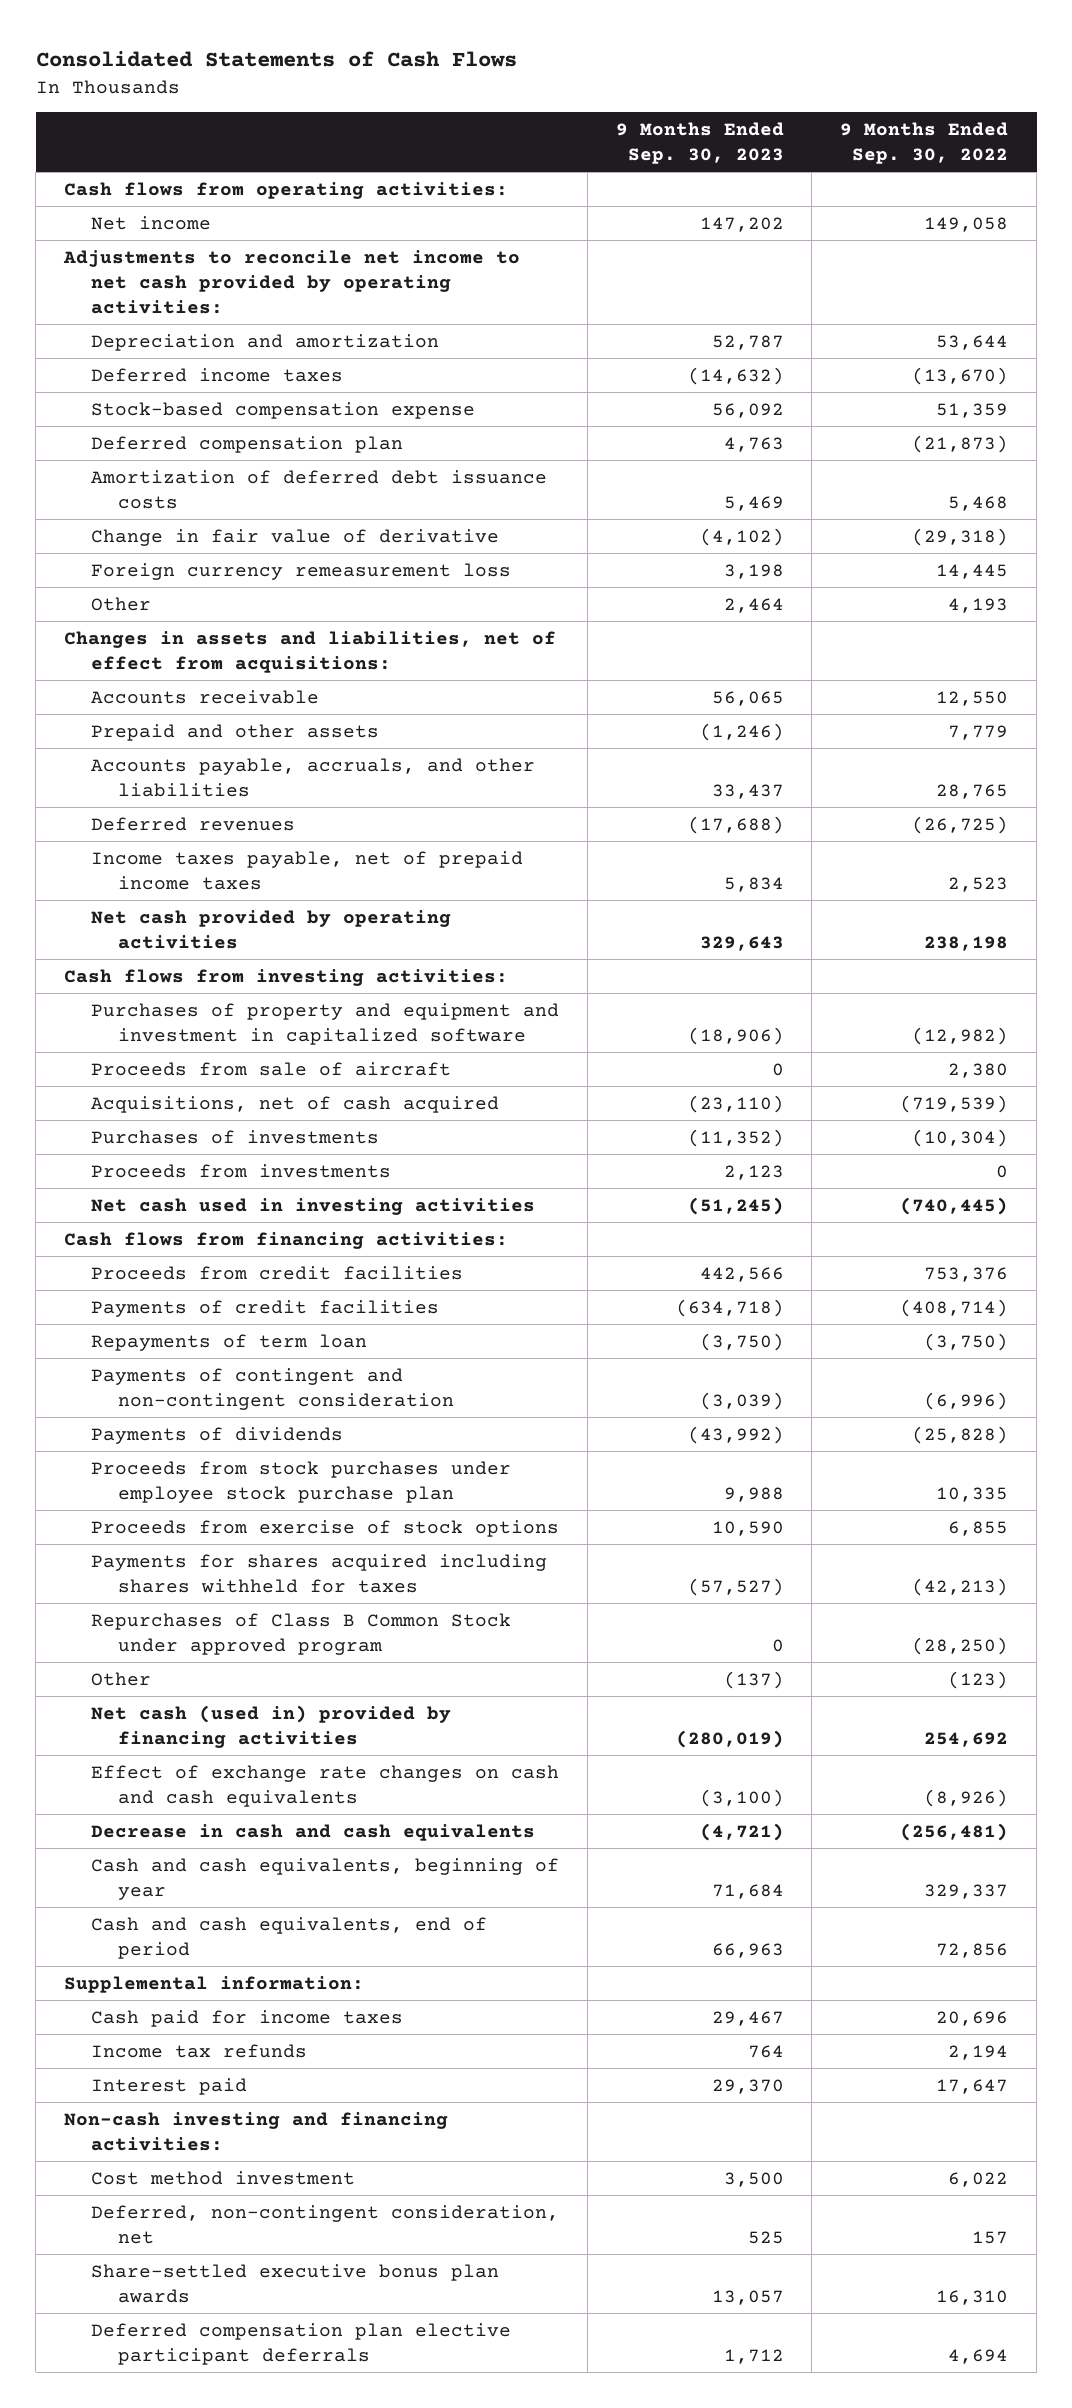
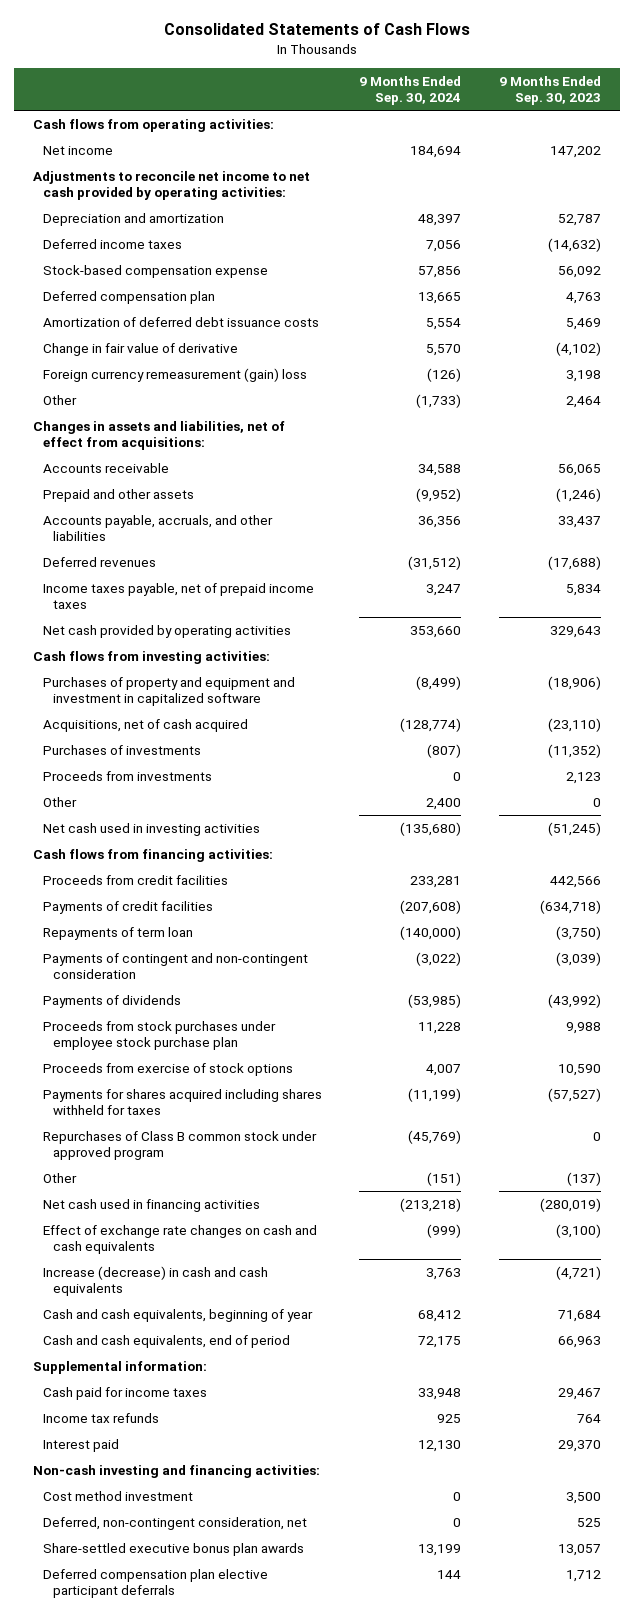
[840,121,1009,165] 9 Months Ended Sep. 30, 2022 -> none
none -> [359,75,462,105] 9 Months Ended Sep. 30, 2024
[90,562,511,580] Foreign currency remeasurement loss -> [42,367,307,382] Foreign currency remeasurement (gain) loss
[90,1061,451,1076] Proceeds from sale of aircraft -> none
none -> [42,796,77,807] Other
[90,1612,511,1655] Repurchases of Class B Common Stock under approved program -> [42,1130,317,1161] Repurchases of Class B common stock under approved program
[90,1704,451,1748] Net cash (used in) provided by financing activities -> [42,1198,260,1212] Net cash used in financing activities
[90,1823,535,1841] Decrease in cash and cash equivalents -> [42,1265,268,1297] Increase (decrease) in cash and cash equivalents

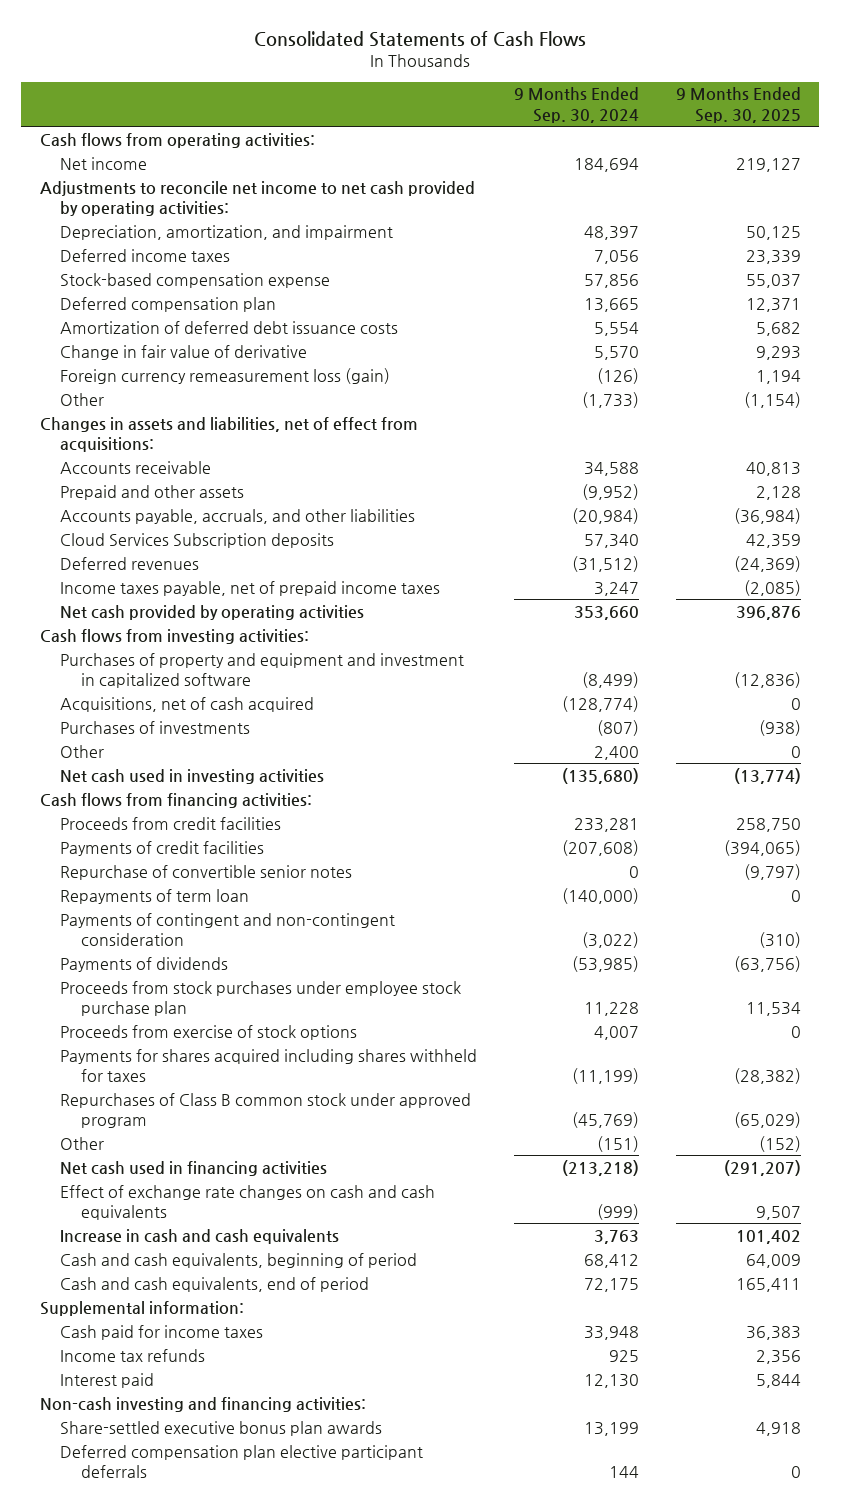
[498,75,601,105] 9 Months Ended Sep. 30, 2023 -> none
none -> [676,87,802,123] 9 Months Ended Sep. 30, 2025
[42,212,224,226] Depreciation and amortization -> [60,224,394,240] Depreciation, amortization, and impairment
[42,367,307,382] Foreign currency remeasurement (gain) loss -> [60,367,391,384] Foreign currency remeasurement loss (gain)
[418,515,462,528] 36,356 -> [572,507,640,524] (20,984)
none -> [60,532,335,548] Cloud Services Subscription deposits
[42,770,212,781] Proceeds from investments -> none
none -> [60,864,353,880] Repurchase of convertible senior notes
[42,1265,268,1297] Increase (decrease) in cash and cash equivalents -> [60,1228,340,1244] Increase in cash and cash equivalents
[42,1308,313,1322] Cash and cash equivalents, beginning of year -> [60,1252,418,1268] Cash and cash equivalents, beginning of period
[42,1490,193,1501] Cost method investment -> none
[42,1516,307,1530] Deferred, non-contingent consideration, net -> none

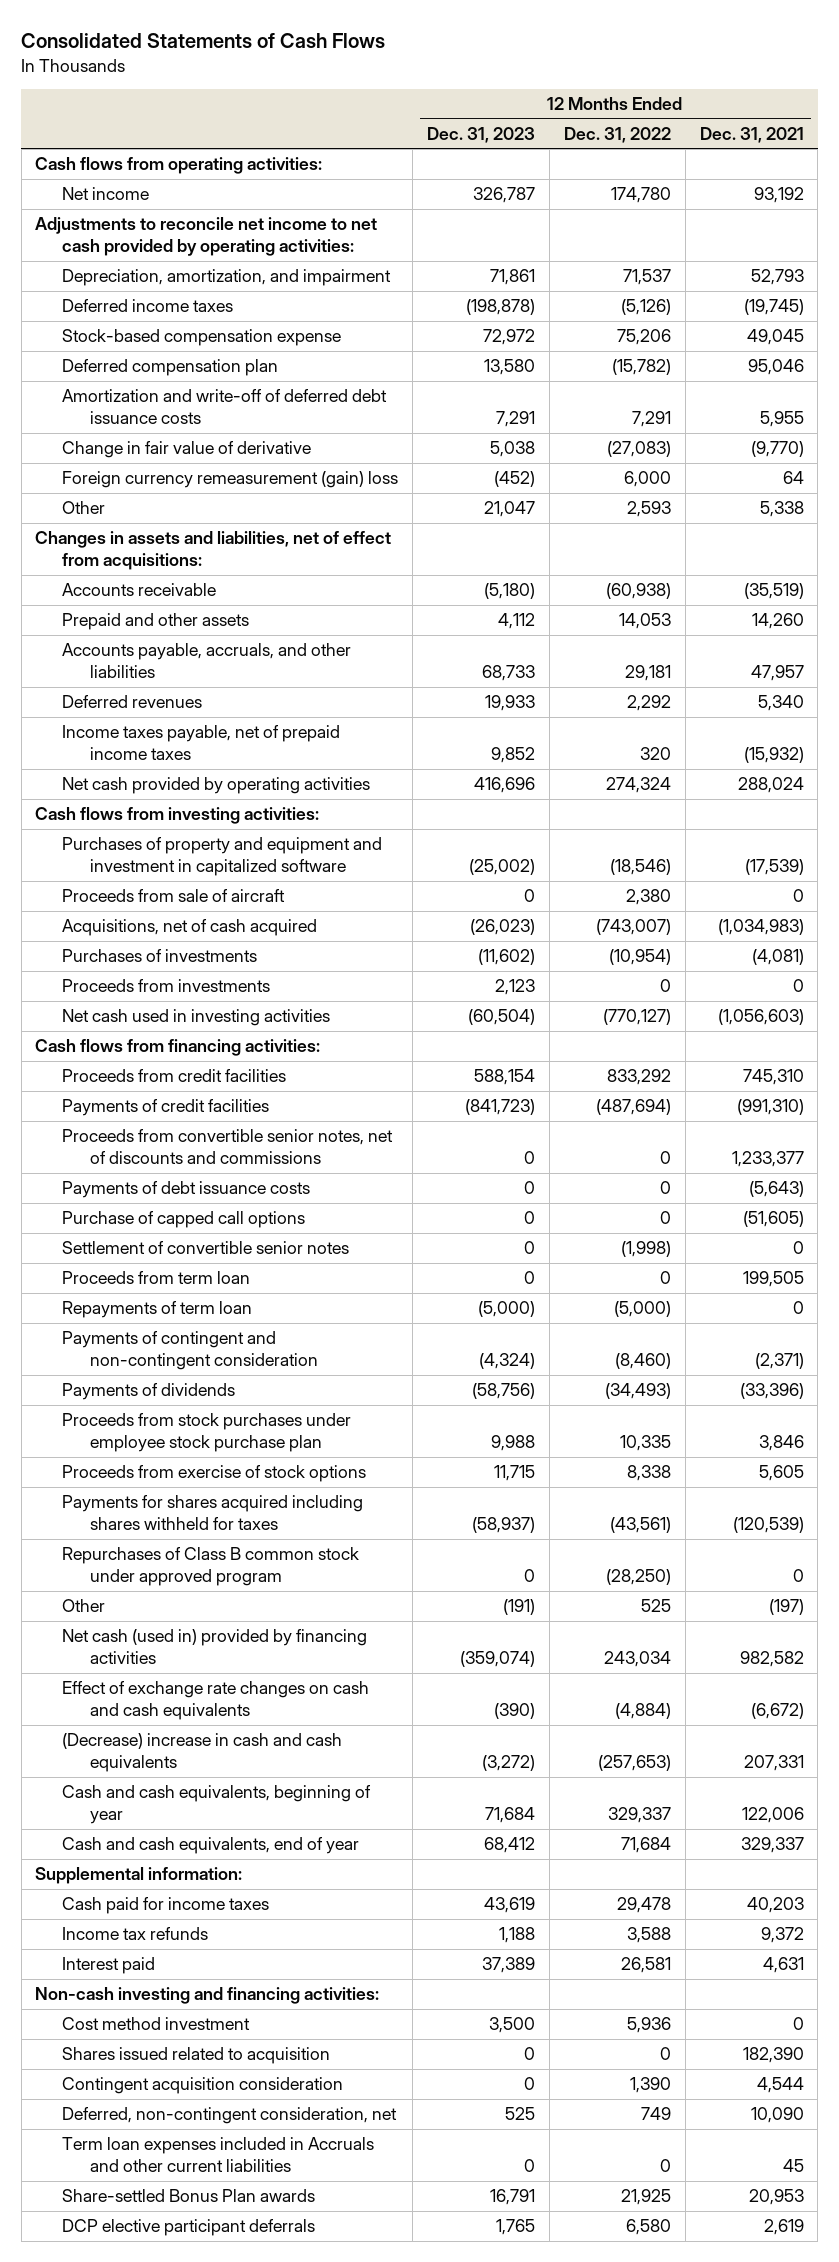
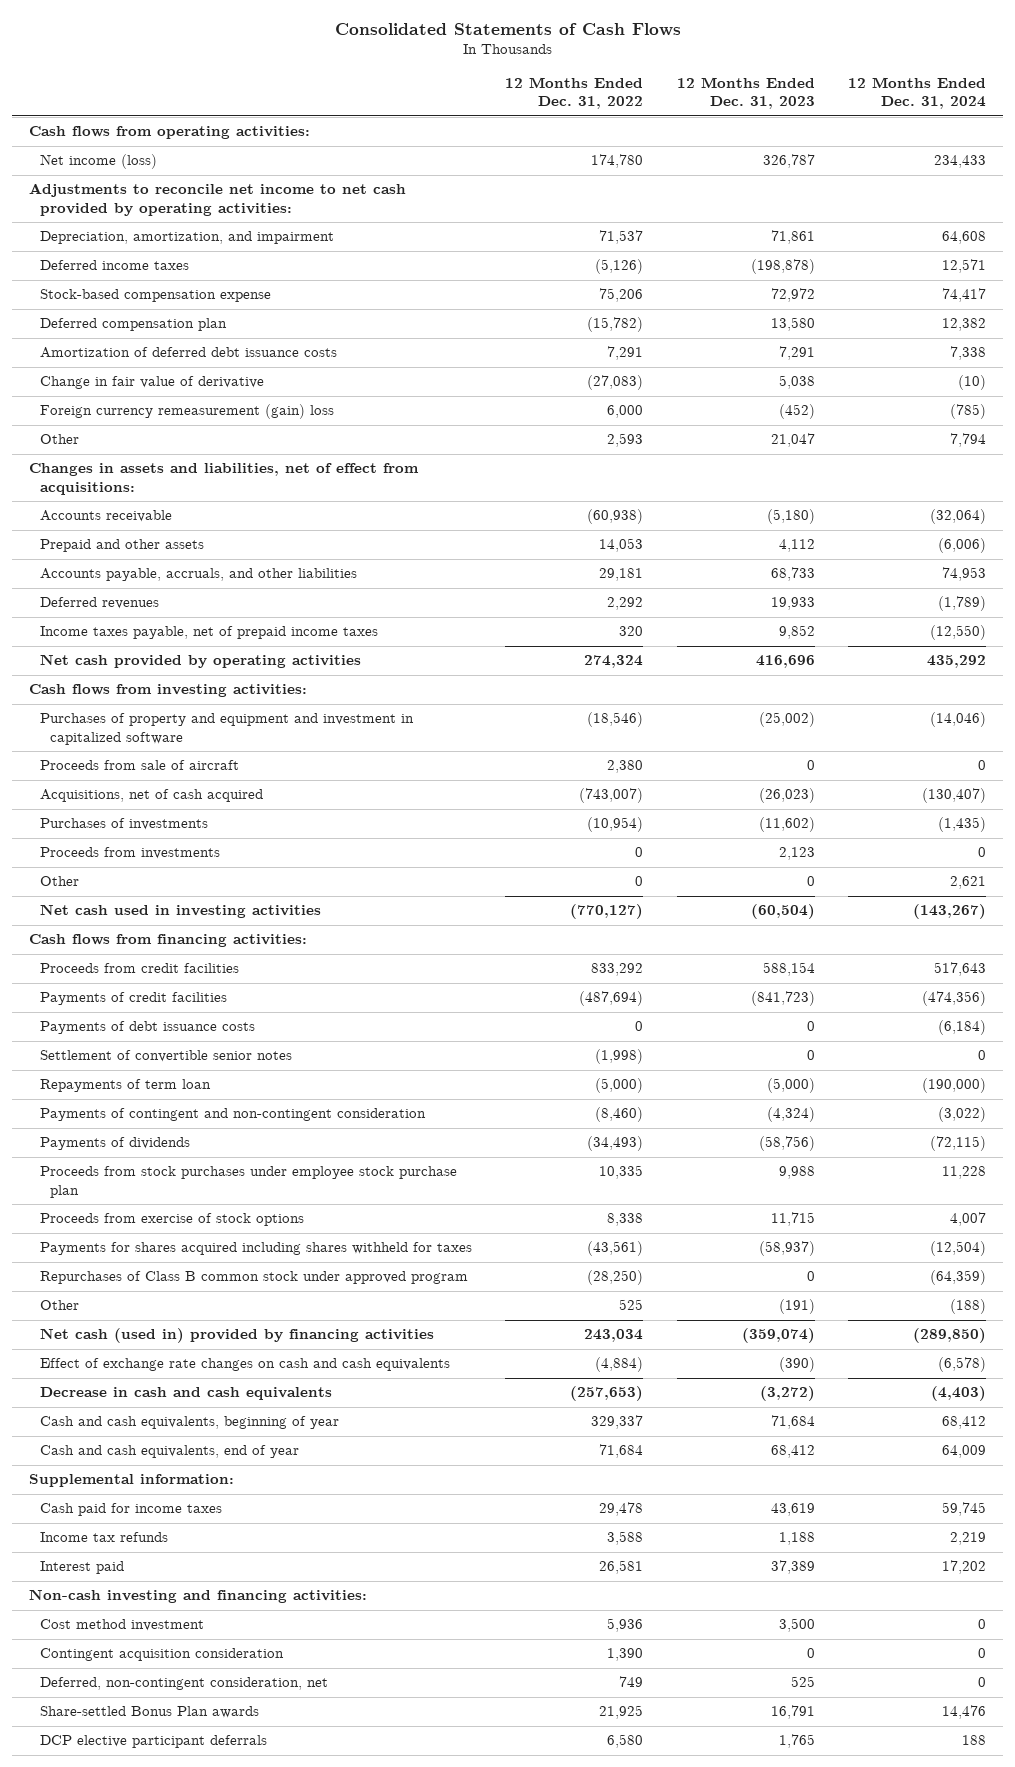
[699,126,804,143] Dec. 31, 2021 -> none
none -> [848,76,987,110] 12 Months Ended Dec. 31, 2024
[62,187,150,201] Net income -> [39,154,157,170] Net income (loss)
[62,389,388,425] Amortization and write-off of deferred debt issuance costs -> [39,347,337,359] Amortization of deferred debt issuance costs
none -> [39,876,79,887] Other
[62,1129,394,1165] Proceeds from convertible senior notes, net of discounts and commissions -> none
[62,1211,306,1229] Purchase of capped call options -> none
[62,1271,251,1285] Proceeds from term loan -> none
[62,1733,343,1773] (Decrease) increase in cash and cash equivalents -> [39,1387,332,1401] Decrease in cash and cash equivalents
[62,2047,331,2065] Shares issued related to acquisition -> none
[62,2137,375,2173] Term loan expenses included in Accruals and other current liabilities -> none

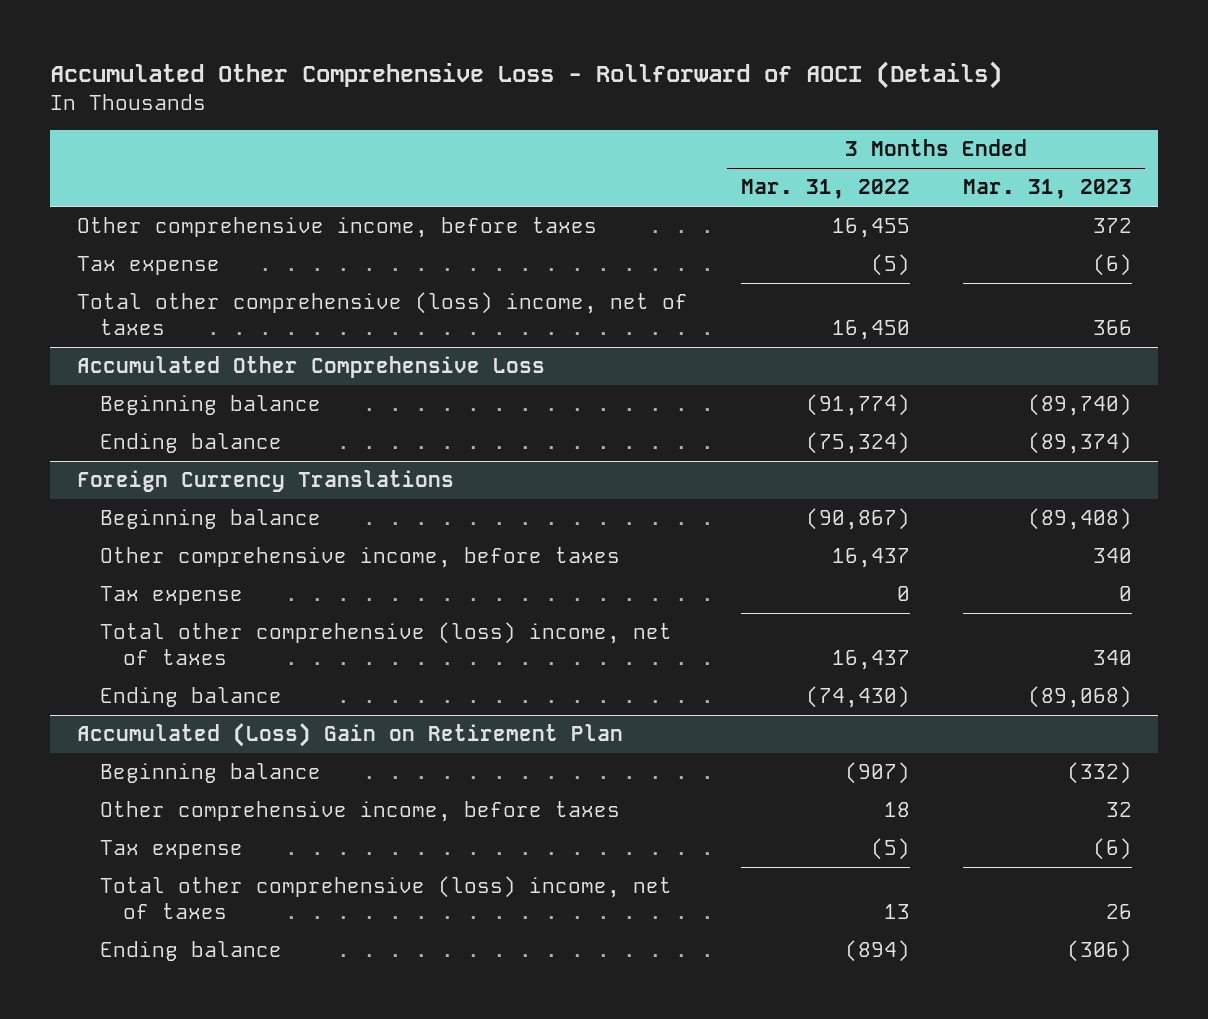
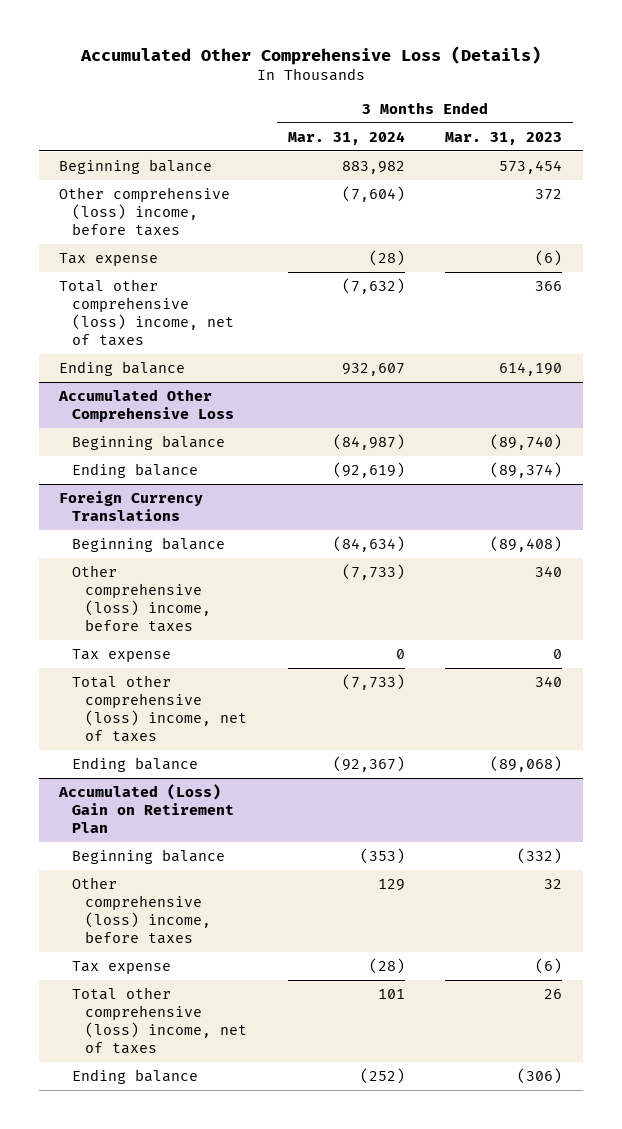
[50,60,1003,89] Accumulated Other Comprehensive Loss - Rollforward of AOCI (Details) -> [79,45,541,65] Accumulated Other Comprehensive Loss (Details)
[740,179,910,200] Mar. 31, 2022 -> none
none -> [287,130,405,145] Mar. 31, 2024
none -> [59,159,213,175] Beginning balance
[76,217,597,239] Other comprehensive income, before taxes -> [59,187,231,236] Other comprehensive (loss) income, before taxes
none -> [59,361,186,377] Ending balance
[100,547,621,569] Other comprehensive income, before taxes -> [72,565,211,632] Other comprehensive (loss) income, before taxes
[100,801,621,823] Other comprehensive income, before taxes -> [72,877,211,944] Other comprehensive (loss) income, before taxes

